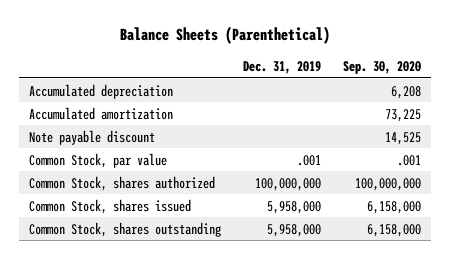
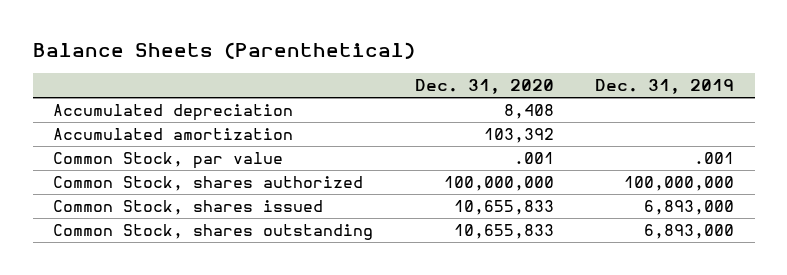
[342,60,421,74] Sep. 30, 2020 -> none
none -> [414,79,554,95] Dec. 31, 2020
[29,129,156,145] Note payable discount -> none
[266,200,321,214] 5,958,000 -> [644,199,735,215] 6,893,000
[266,223,321,237] 5,958,000 -> [644,223,735,239] 6,893,000

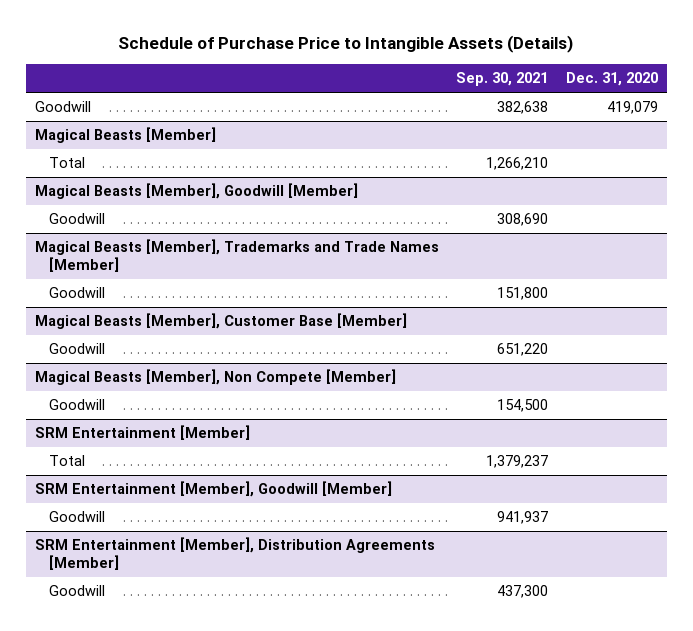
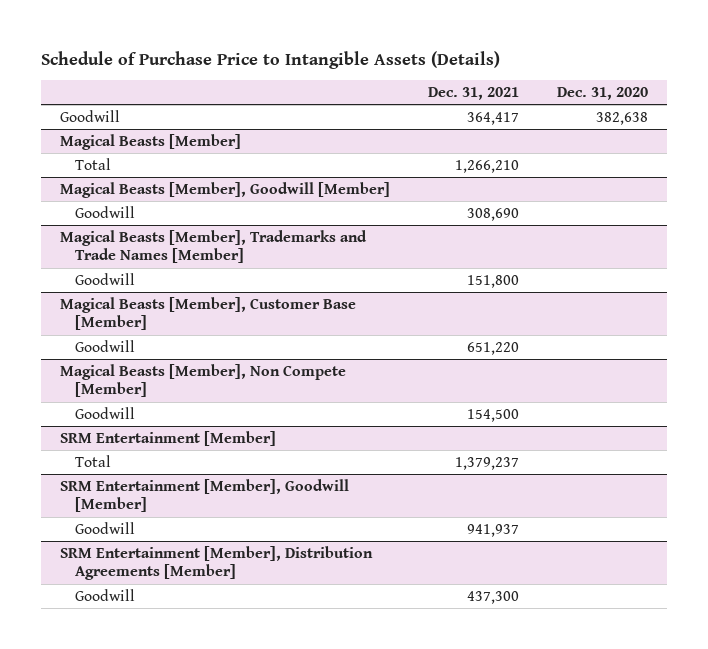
[456,72,549,87] Sep. 30, 2021 -> none
none -> [428,87,520,101] Dec. 31, 2021
[606,101,658,115] 419,079 -> [596,111,649,125] 382,638

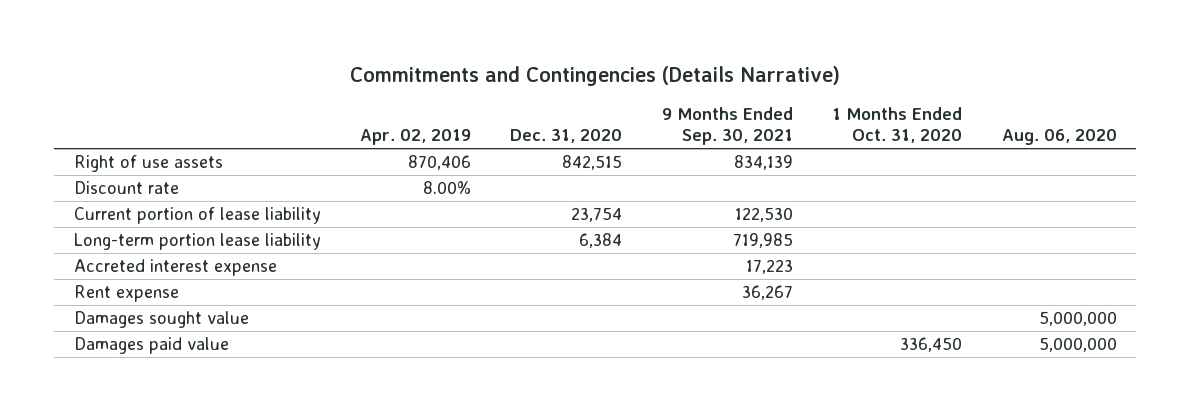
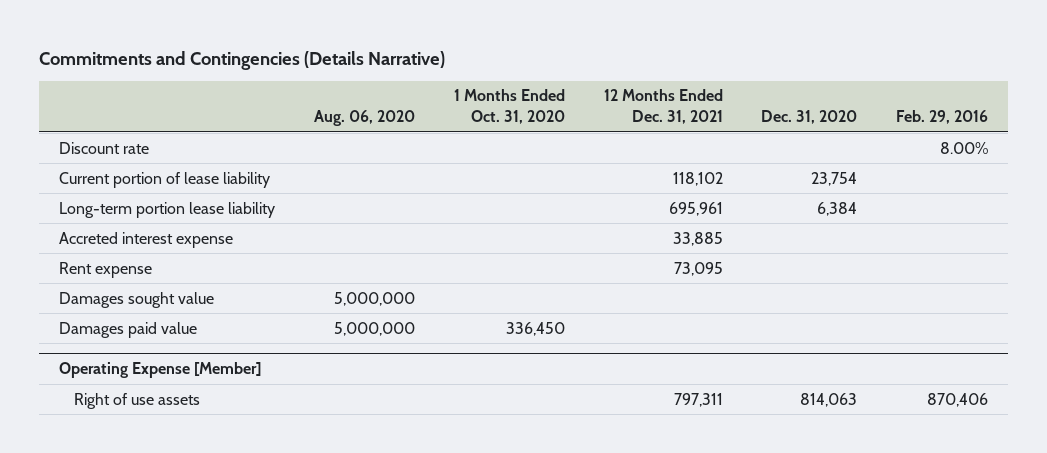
[360,129,472,146] Apr. 02, 2019 -> none
[661,106,793,146] 9 Months Ended Sep. 30, 2021 -> none
none -> [603,89,723,125] 12 Months Ended Dec. 31, 2021
none -> [896,110,989,125] Feb. 29, 2016
[73,155,223,173] Right of use assets -> none
none -> [58,362,261,379] Operating Expense [Member]
none -> [74,392,201,409] Right of use assets

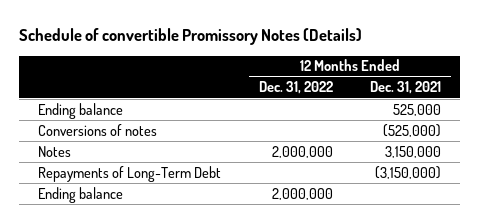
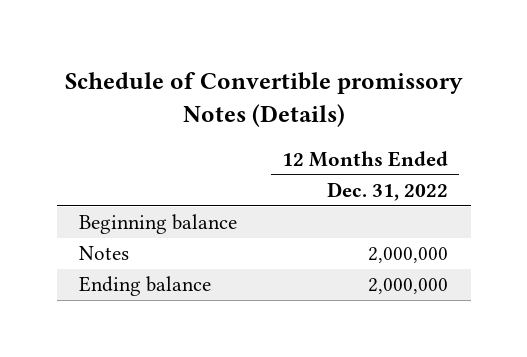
[18,28,362,46] Schedule of convertible Promissory Notes (Details) -> [64,72,463,128] Schedule of Convertible promissory Notes (Details)
[370,81,442,95] Dec. 31, 2021 -> none
[37,123,157,136] Conversions of notes -> none
[37,102,123,119] Ending balance -> [79,214,238,235] Beginning balance
[37,165,221,182] Repayments of Long-Term Debt -> none

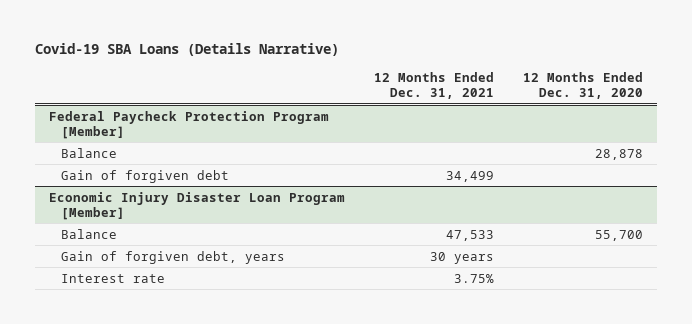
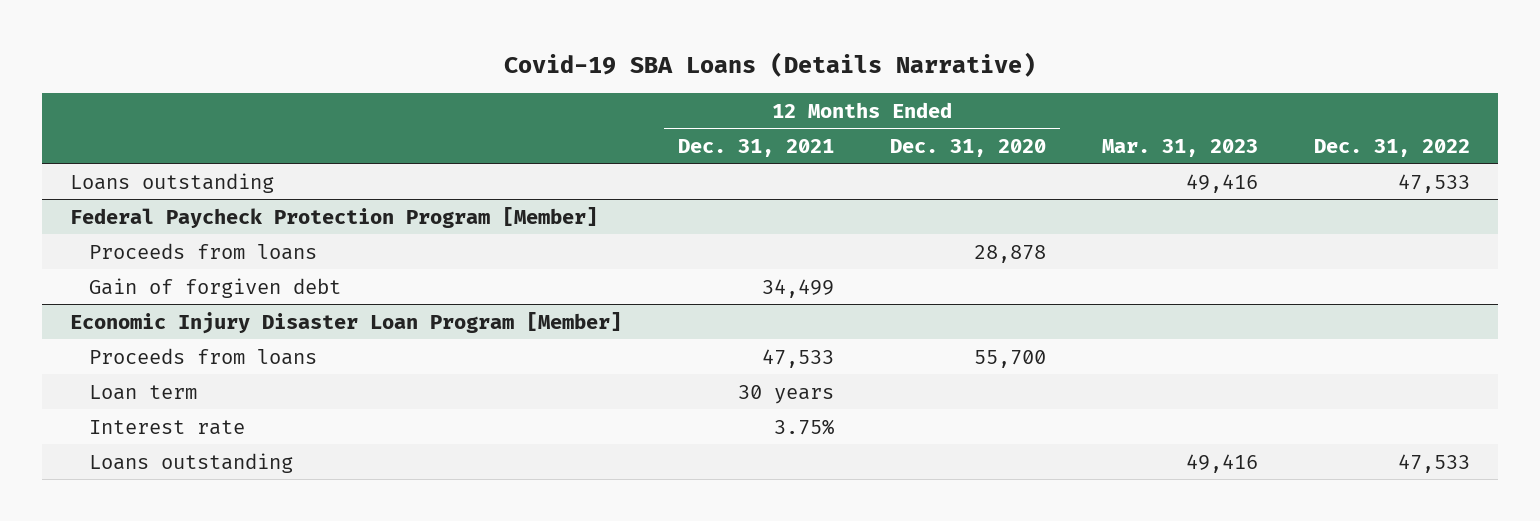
none -> [1102,138,1259,157] Mar. 31, 2023
none -> [1314,138,1471,157] Dec. 31, 2022
none -> [69,172,274,193] Loans outstanding
[60,147,117,158] Balance -> [89,242,318,260] Proceeds from loans
[60,228,117,239] Balance -> [89,347,318,365] Proceeds from loans
[60,250,285,264] Gain of forgiven debt, years -> [89,384,198,400] Loan term
none -> [89,452,294,473] Loans outstanding

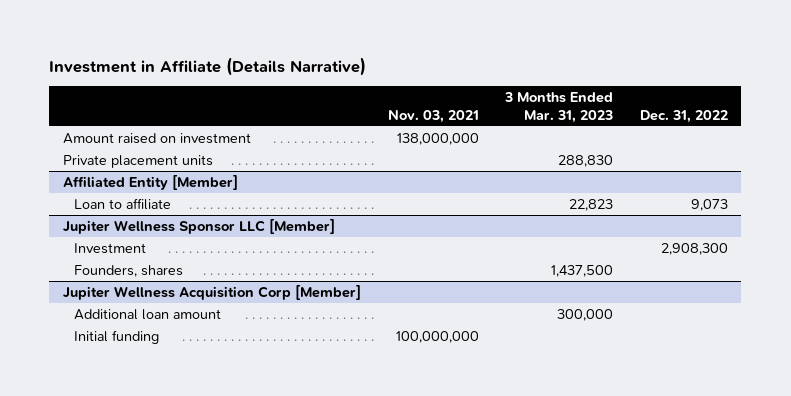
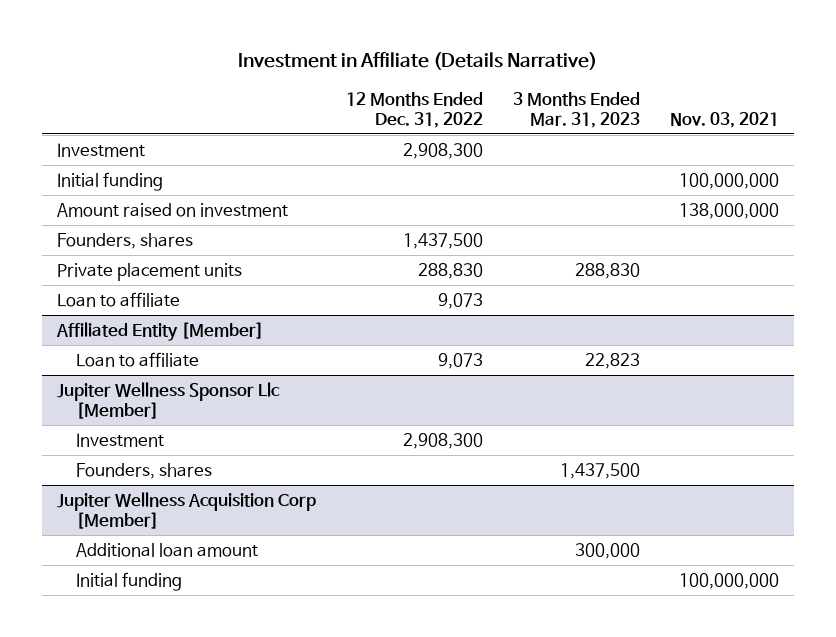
[640,109,729,123] Dec. 31, 2022 -> none
none -> [345,91,483,128] 12 Months Ended Dec. 31, 2022
none -> [56,142,145,157] Investment
none -> [56,171,163,191] Initial funding
none -> [56,232,193,249] Founders, shares
none -> [56,291,180,307] Loan to affiliate
[62,218,335,234] Jupiter Wellness Sponsor LLC [Member] -> [56,381,280,419] Jupiter Wellness Sponsor Llc [Member]

